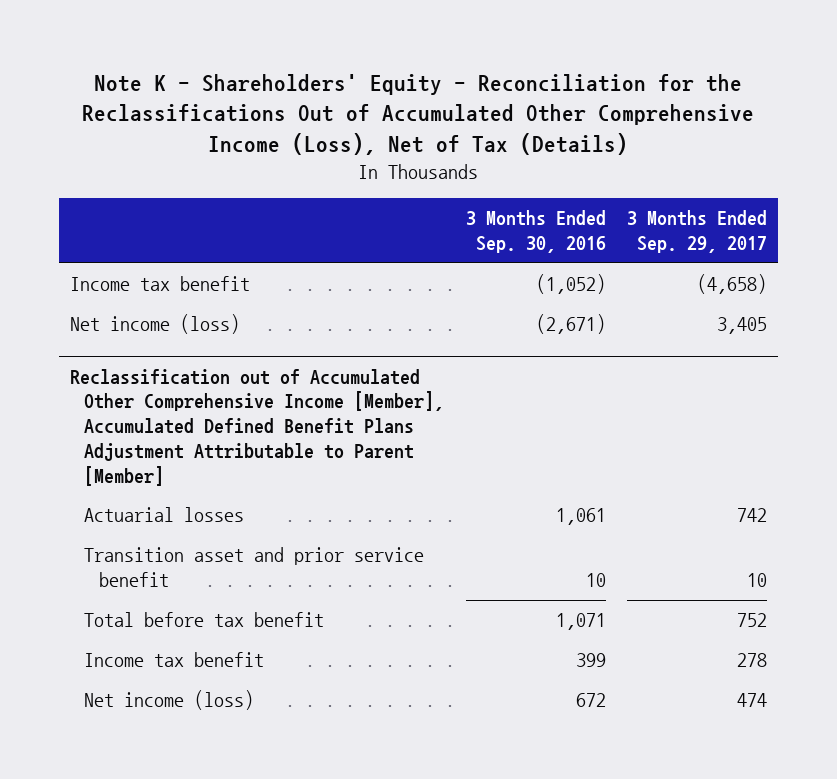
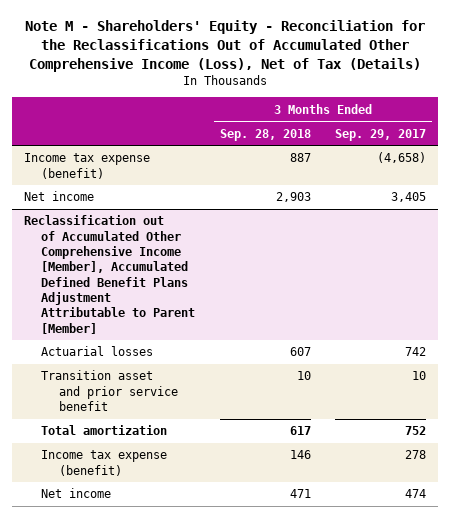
[82,73,755,156] Note K - Shareholders' Equity - Reconciliation for the Reclassifications Out of Accumulated Other Comprehensive Income (Loss), Net of Tax (Details) -> [24,19,425,72] Note M - Shareholders' Equity - Reconciliation for the Reclassifications Out of Accumulated Other Comprehensive Income (Loss), Net of Tax (Details)
[465,210,606,254] 3 Months Ended Sep. 30, 2016 -> none
none -> [219,128,311,141] Sep. 28, 2018
[69,276,250,292] Income tax benefit -> [23,153,150,179] Income tax expense (benefit)
[69,314,240,335] Net income (loss) -> [23,191,94,202] Net income
[84,612,325,628] Total before tax benefit -> [41,425,168,436] Total amortization
[84,652,265,668] Income tax benefit -> [41,450,168,476] Income tax expense (benefit)
[84,690,255,711] Net income (loss) -> [41,488,112,499] Net income

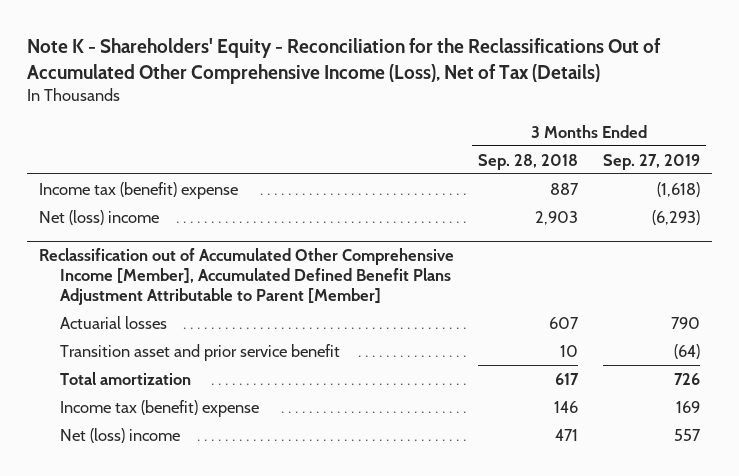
[24,19,425,72] Note M - Shareholders' Equity - Reconciliation for the Reclassifications Out of Accumulated Other Comprehensive Income (Loss), Net of Tax (Details) -> [27,38,662,84] Note K - Shareholders' Equity - Reconciliation for the Reclassifications Out of Accumulated Other Comprehensive Income (Loss), Net of Tax (Details)
[335,128,427,141] Sep. 29, 2017 -> none
none -> [602,153,700,170] Sep. 27, 2019
[23,153,150,179] Income tax expense (benefit) -> [39,181,239,199] Income tax (benefit) expense
[23,191,94,202] Net income -> [39,209,160,225] Net (loss) income
[41,450,168,476] Income tax expense (benefit) -> [59,399,259,417] Income tax (benefit) expense
[41,488,112,499] Net income -> [59,427,180,443] Net (loss) income

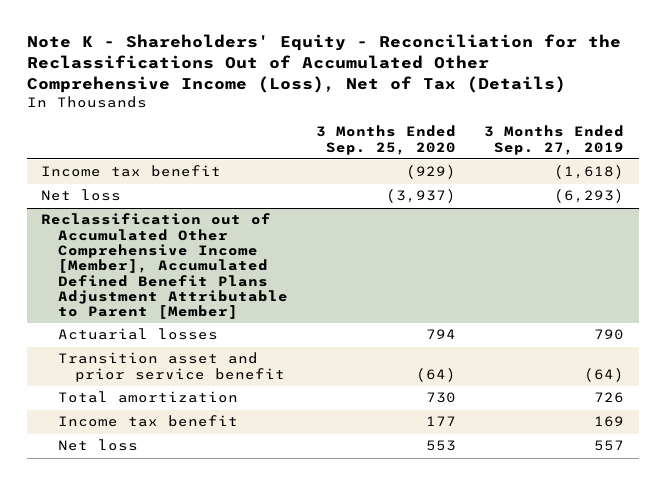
[478,153,579,170] Sep. 28, 2018 -> none
none -> [316,125,457,155] 3 Months Ended Sep. 25, 2020
[39,181,239,199] Income tax (benefit) expense -> [40,165,221,178] Income tax benefit
[39,209,160,225] Net (loss) income -> [40,189,121,202] Net loss
[59,399,259,417] Income tax (benefit) expense -> [58,415,239,428] Income tax benefit
[59,427,180,443] Net (loss) income -> [58,439,139,452] Net loss

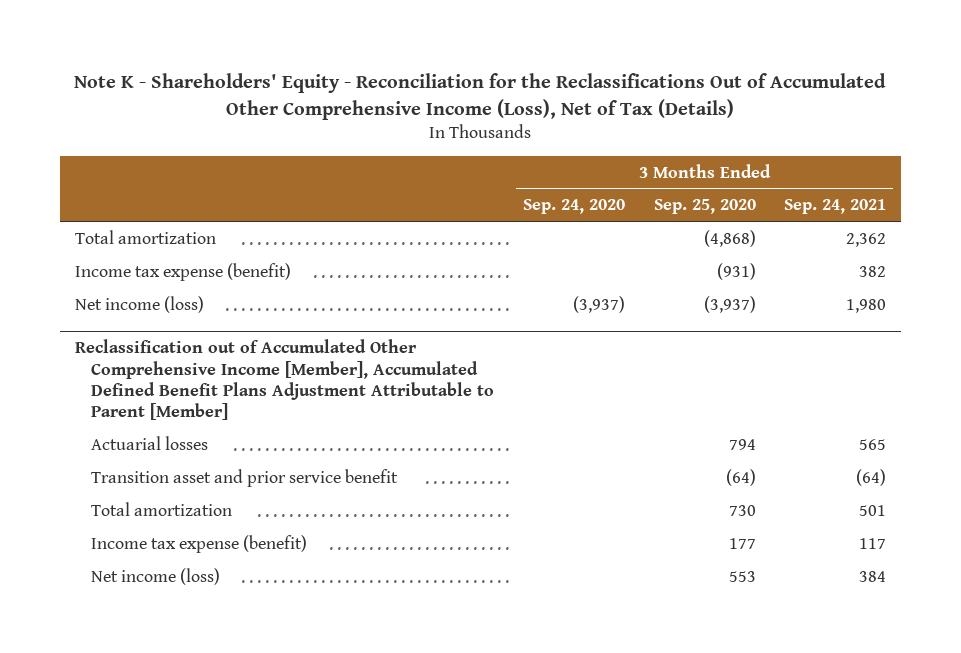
[484,125,625,155] 3 Months Ended Sep. 27, 2019 -> none
none -> [522,199,625,215] Sep. 24, 2020
none -> [784,199,887,215] Sep. 24, 2021
none -> [74,229,216,244] Total amortization
[40,165,221,178] Income tax benefit -> [74,262,291,281] Income tax expense (benefit)
[406,165,457,180] (929) -> [716,262,756,280] (931)
[40,189,121,202] Net loss -> [74,295,204,313] Net income (loss)
[58,415,239,428] Income tax benefit -> [91,534,308,553] Income tax expense (benefit)
[58,439,139,452] Net loss -> [91,567,221,585] Net income (loss)

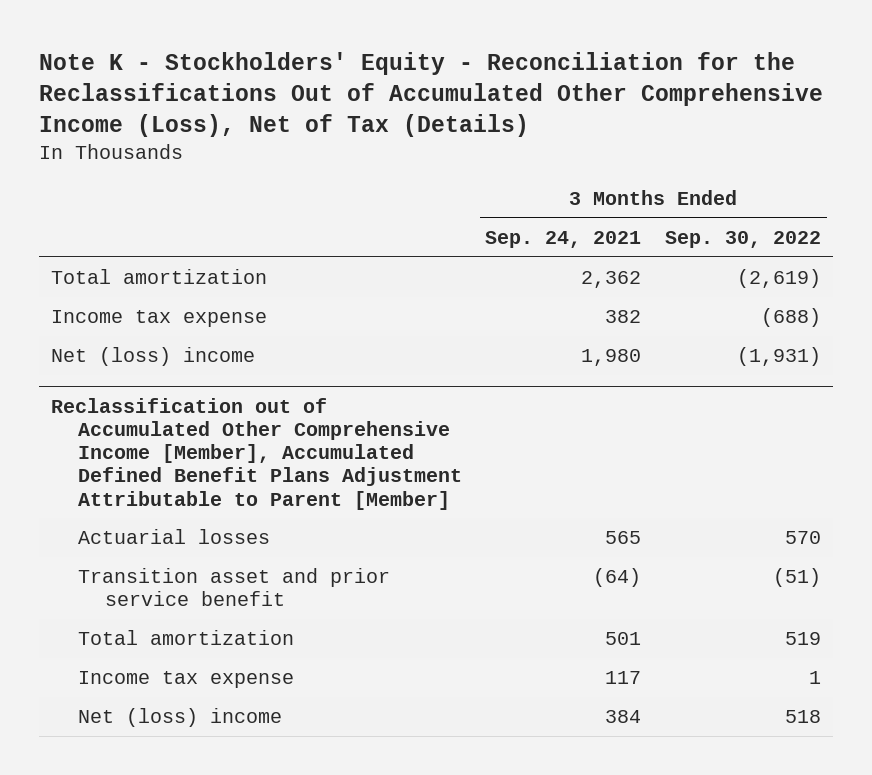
[74,72,887,120] Note K - Shareholders' Equity - Reconciliation for the Reclassifications Out of Accumulated Other Comprehensive Income (Loss), Net of Tax (Details) -> [38,51,823,138] Note K - Stockholders' Equity - Reconciliation for the Reclassifications Out of Accumulated Other Comprehensive Income (Loss), Net of Tax (Details)
[522,199,625,215] Sep. 24, 2020 -> none
[653,199,756,215] Sep. 25, 2020 -> none
none -> [664,230,821,248] Sep. 30, 2022
[74,262,291,281] Income tax expense (benefit) -> [50,309,267,327] Income tax expense
[74,295,204,313] Net income (loss) -> [50,346,255,366] Net (loss) income
[91,534,308,553] Income tax expense (benefit) -> [78,670,295,688] Income tax expense
[91,567,221,585] Net income (loss) -> [78,707,283,727] Net (loss) income

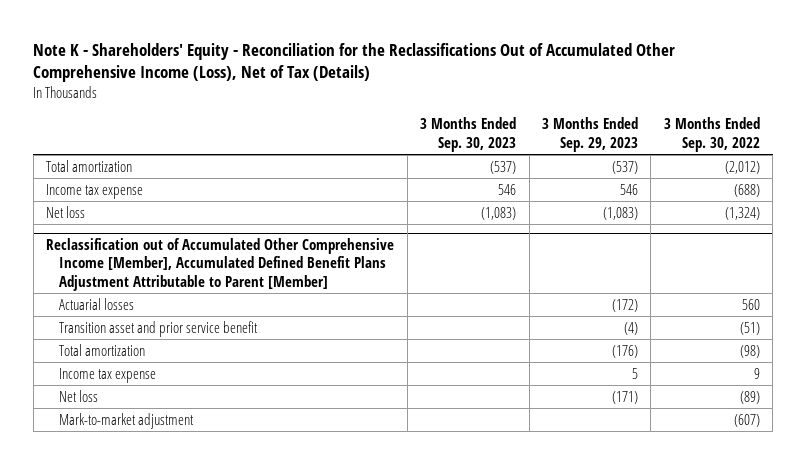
[38,51,823,138] Note K - Stockholders' Equity - Reconciliation for the Reclassifications Out of Accumulated Other Comprehensive Income (Loss), Net of Tax (Details) -> [33,42,676,83] Note K - Shareholders' Equity - Reconciliation for the Reclassifications Out of Accumulated Other Comprehensive Income (Loss), Net of Tax (Details)
[485,230,642,248] Sep. 24, 2021 -> none
none -> [420,117,517,152] 3 Months Ended Sep. 30, 2023
none -> [542,117,639,152] 3 Months Ended Sep. 29, 2023
[736,268,821,288] (2,619) -> [724,160,760,174] (2,012)
[50,346,255,366] Net (loss) income -> [46,205,86,218] Net loss
[736,346,821,366] (1,931) -> [724,206,760,220] (1,324)
[784,530,821,544] 570 -> [741,298,760,310] 560
[784,631,821,645] 519 -> [739,344,760,358] (98)
[808,670,821,684] 1 -> [753,367,760,379] 9
[78,707,283,727] Net (loss) income -> [59,389,99,402] Net loss
[784,709,821,723] 518 -> [739,390,760,404] (89)
none -> [59,412,195,429] Mark-to-market adjustment

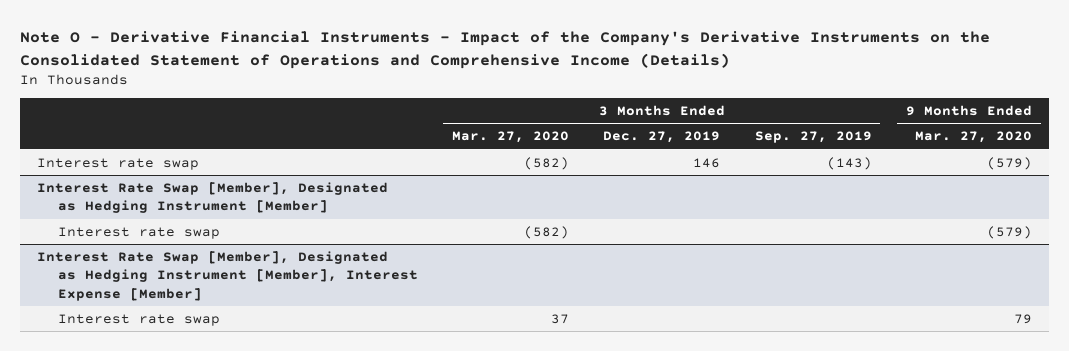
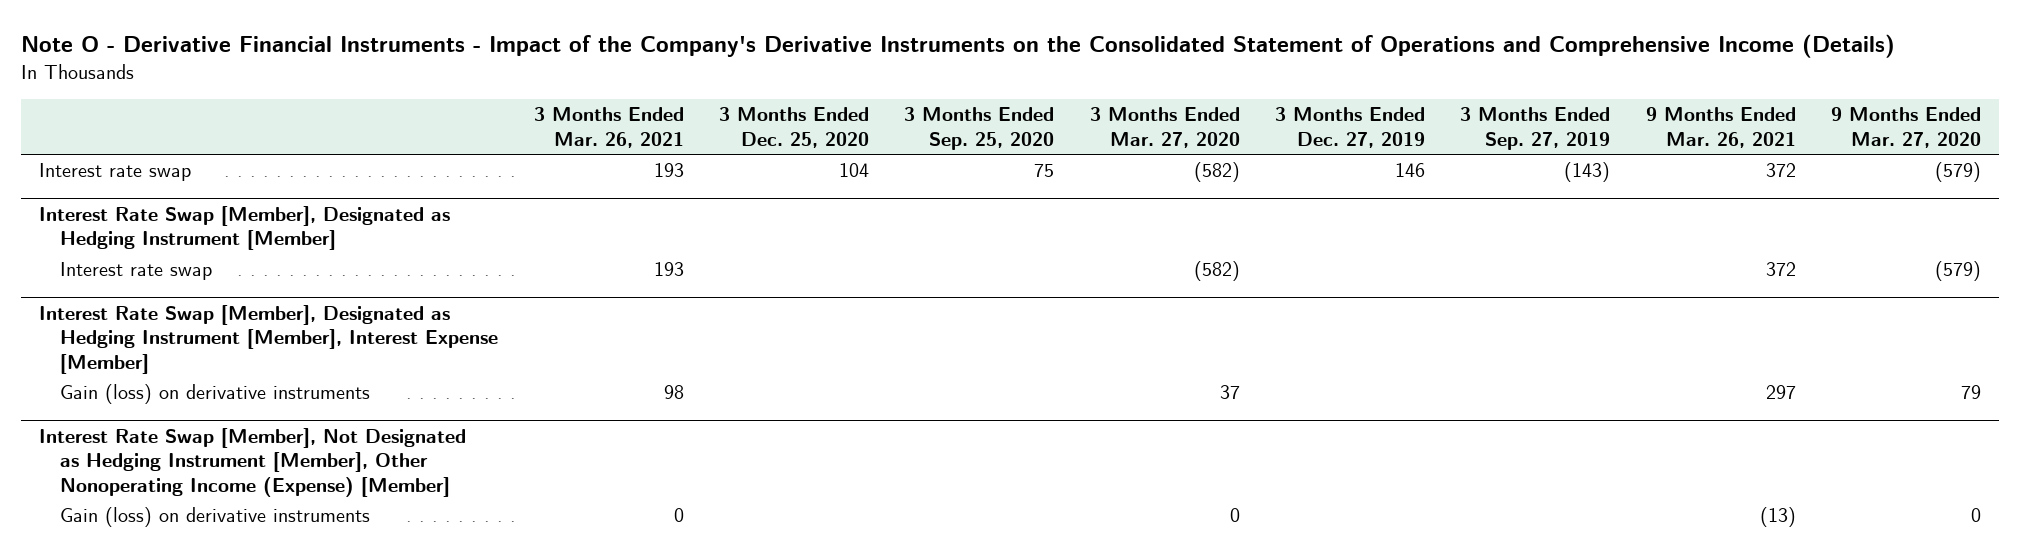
none -> [533,107,684,148] 3 Months Ended Mar. 26, 2021
none -> [718,107,869,148] 3 Months Ended Dec. 25, 2020
none -> [904,107,1055,150] 3 Months Ended Sep. 25, 2020
none -> [1645,107,1796,148] 9 Months Ended Mar. 26, 2021
[57,313,220,326] Interest rate swap -> [60,384,371,405] Gain (loss) on derivative instruments
none -> [38,427,466,497] Interest Rate Swap [Member], Not Designated as Hedging Instrument [Member], Other Nonoperating Income (Expense) [Member]
none -> [60,507,371,528] Gain (loss) on derivative instruments

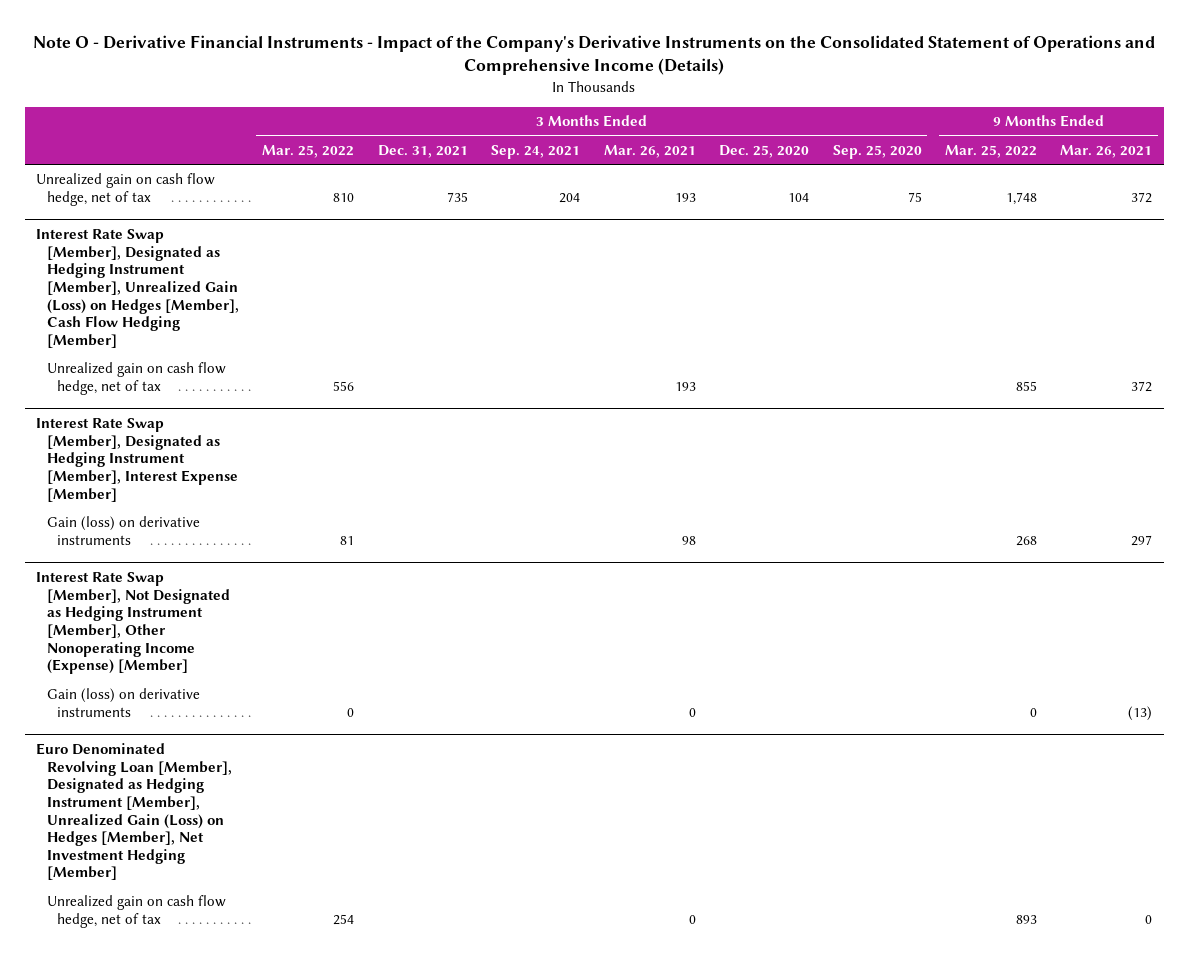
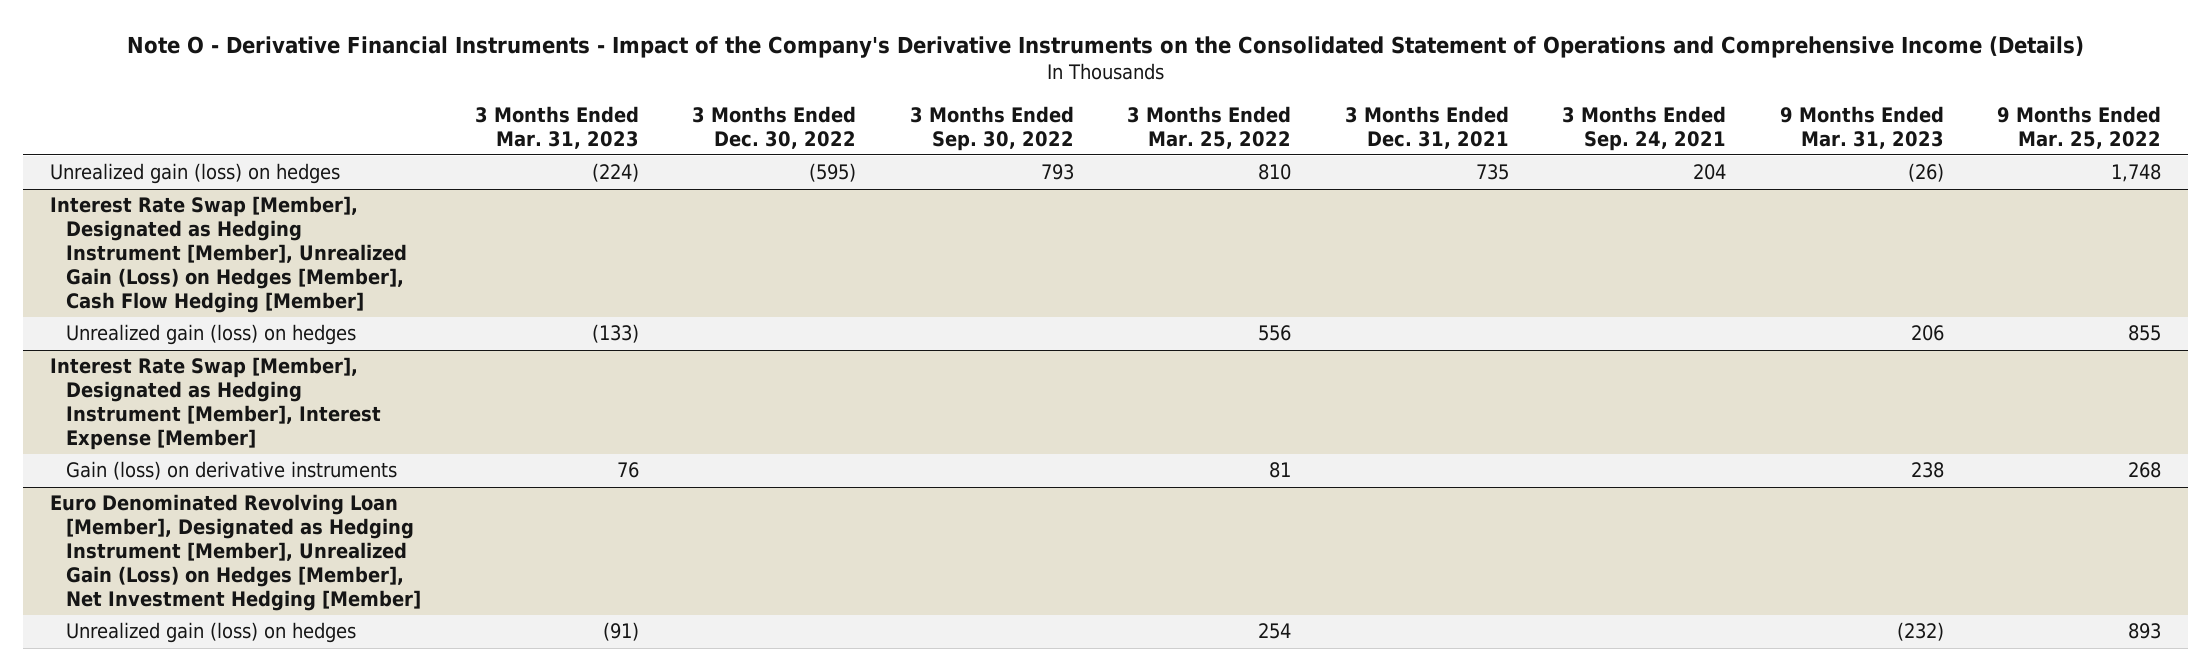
[603,144,696,158] Mar. 26, 2021 -> none
[719,144,810,158] Dec. 25, 2020 -> none
[832,144,922,159] Sep. 25, 2020 -> none
[1060,144,1153,158] Mar. 26, 2021 -> none
none -> [474,105,639,149] 3 Months Ended Mar. 31, 2023
none -> [692,105,857,149] 3 Months Ended Dec. 30, 2022
none -> [909,105,1074,151] 3 Months Ended Sep. 30, 2022
none -> [1779,105,1944,149] 9 Months Ended Mar. 31, 2023
[36,173,216,206] Unrealized gain on cash flow hedge, net of tax -> [49,163,340,185] Unrealized gain (loss) on hedges
[46,362,226,395] Unrealized gain on cash flow hedge, net of tax -> [65,324,356,346] Unrealized gain (loss) on hedges
[36,572,230,675] Interest Rate Swap [Member], Not Designated as Hedging Instrument [Member], Other Nonoperating Income (Expense) [Member] -> none
[46,688,200,717] Gain (loss) on derivative instruments -> none
[46,895,226,928] Unrealized gain on cash flow hedge, net of tax -> [65,622,356,644] Unrealized gain (loss) on hedges

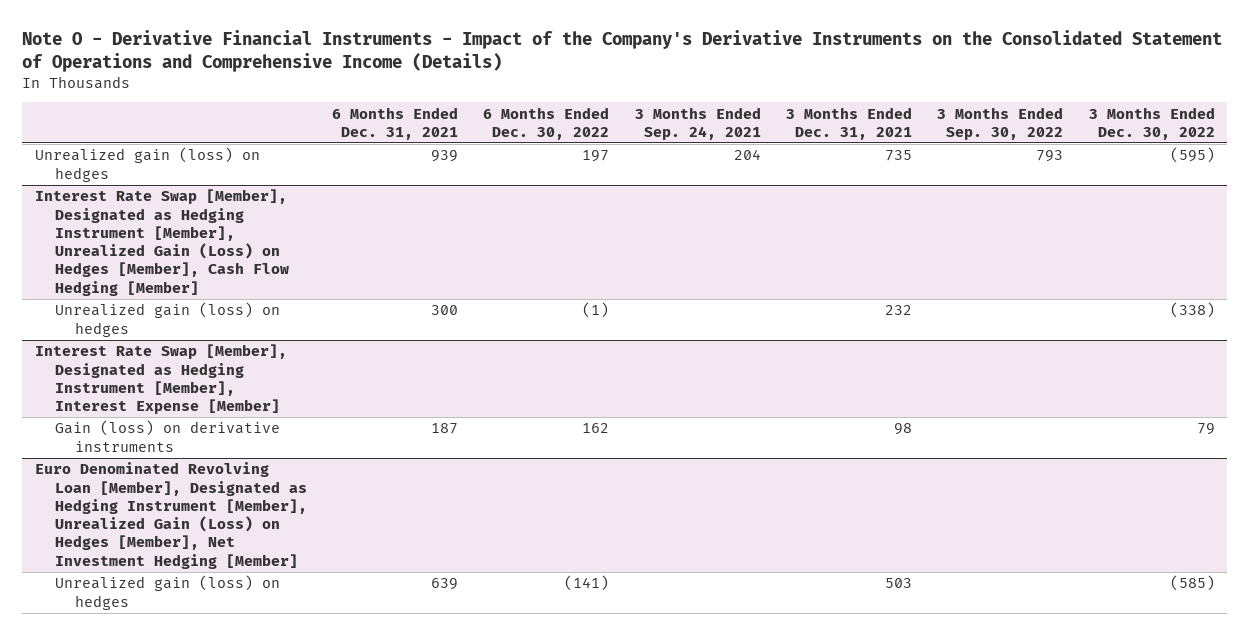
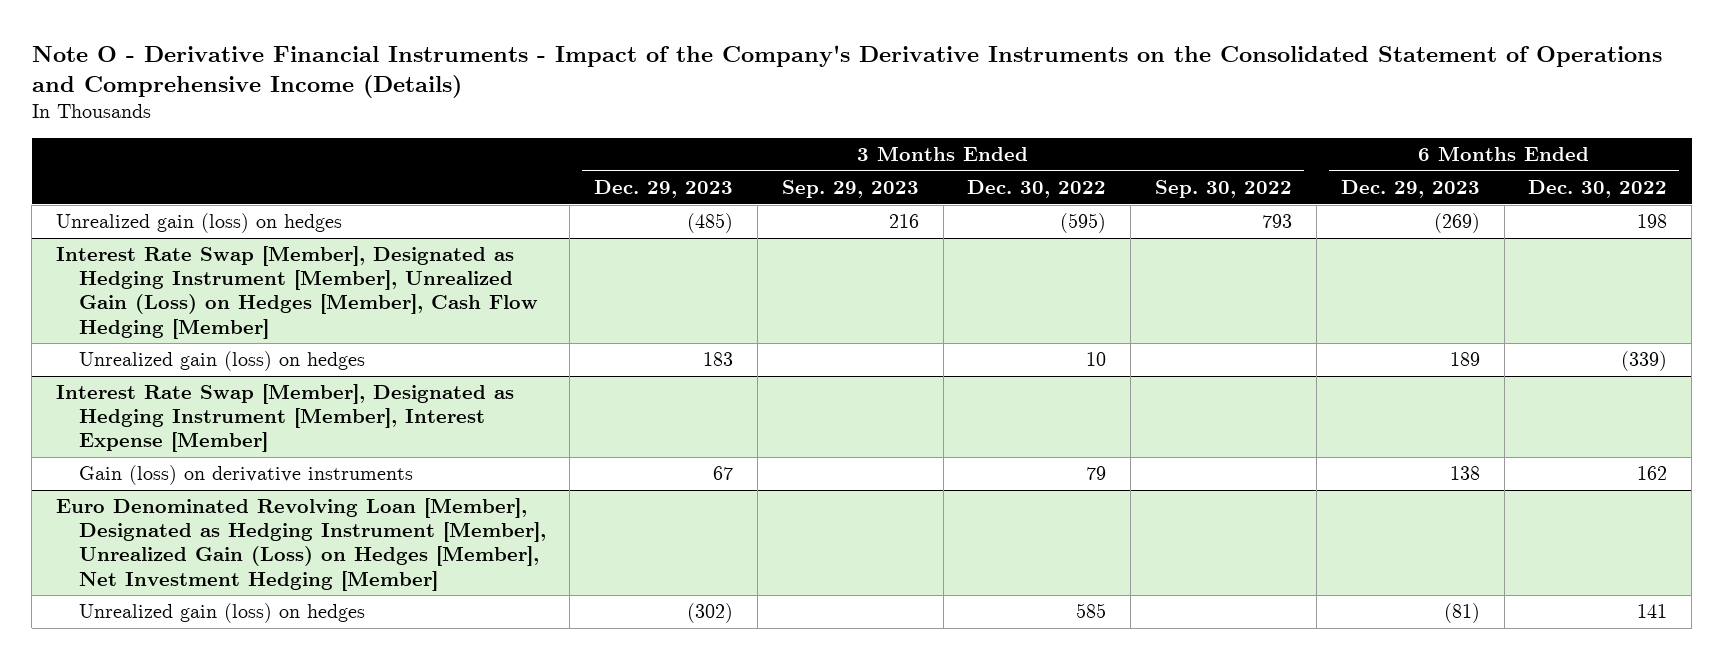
[332,106,459,140] 6 Months Ended Dec. 31, 2021 -> none
[634,106,761,140] 3 Months Ended Sep. 24, 2021 -> none
[786,106,913,140] 3 Months Ended Dec. 31, 2021 -> none
none -> [594,180,734,199] Dec. 29, 2023
none -> [781,180,919,199] Sep. 29, 2023
none -> [1340,180,1480,199] Dec. 29, 2023
[582,150,610,163] 197 -> [1637,214,1668,229] 198
[582,302,610,319] (1) -> [1621,351,1668,372] (339)
[1169,302,1215,319] (338) -> [1086,352,1107,367] 10
[564,575,610,592] (141) -> [1637,604,1668,619] 141
[1169,575,1215,592] (585) -> [1076,603,1107,619] 585

